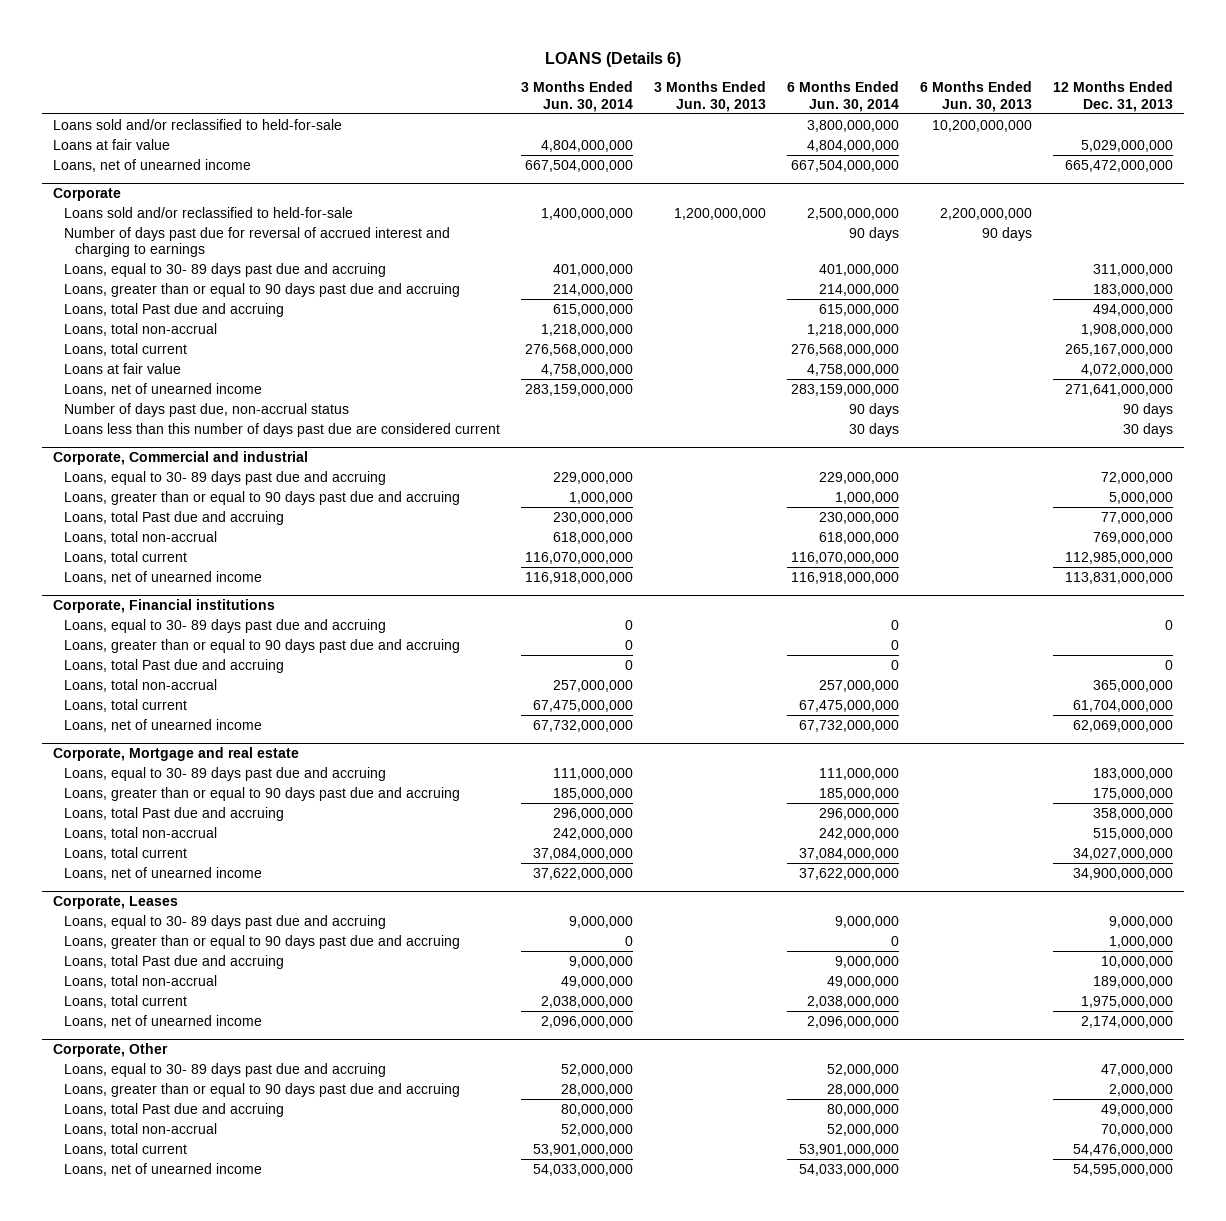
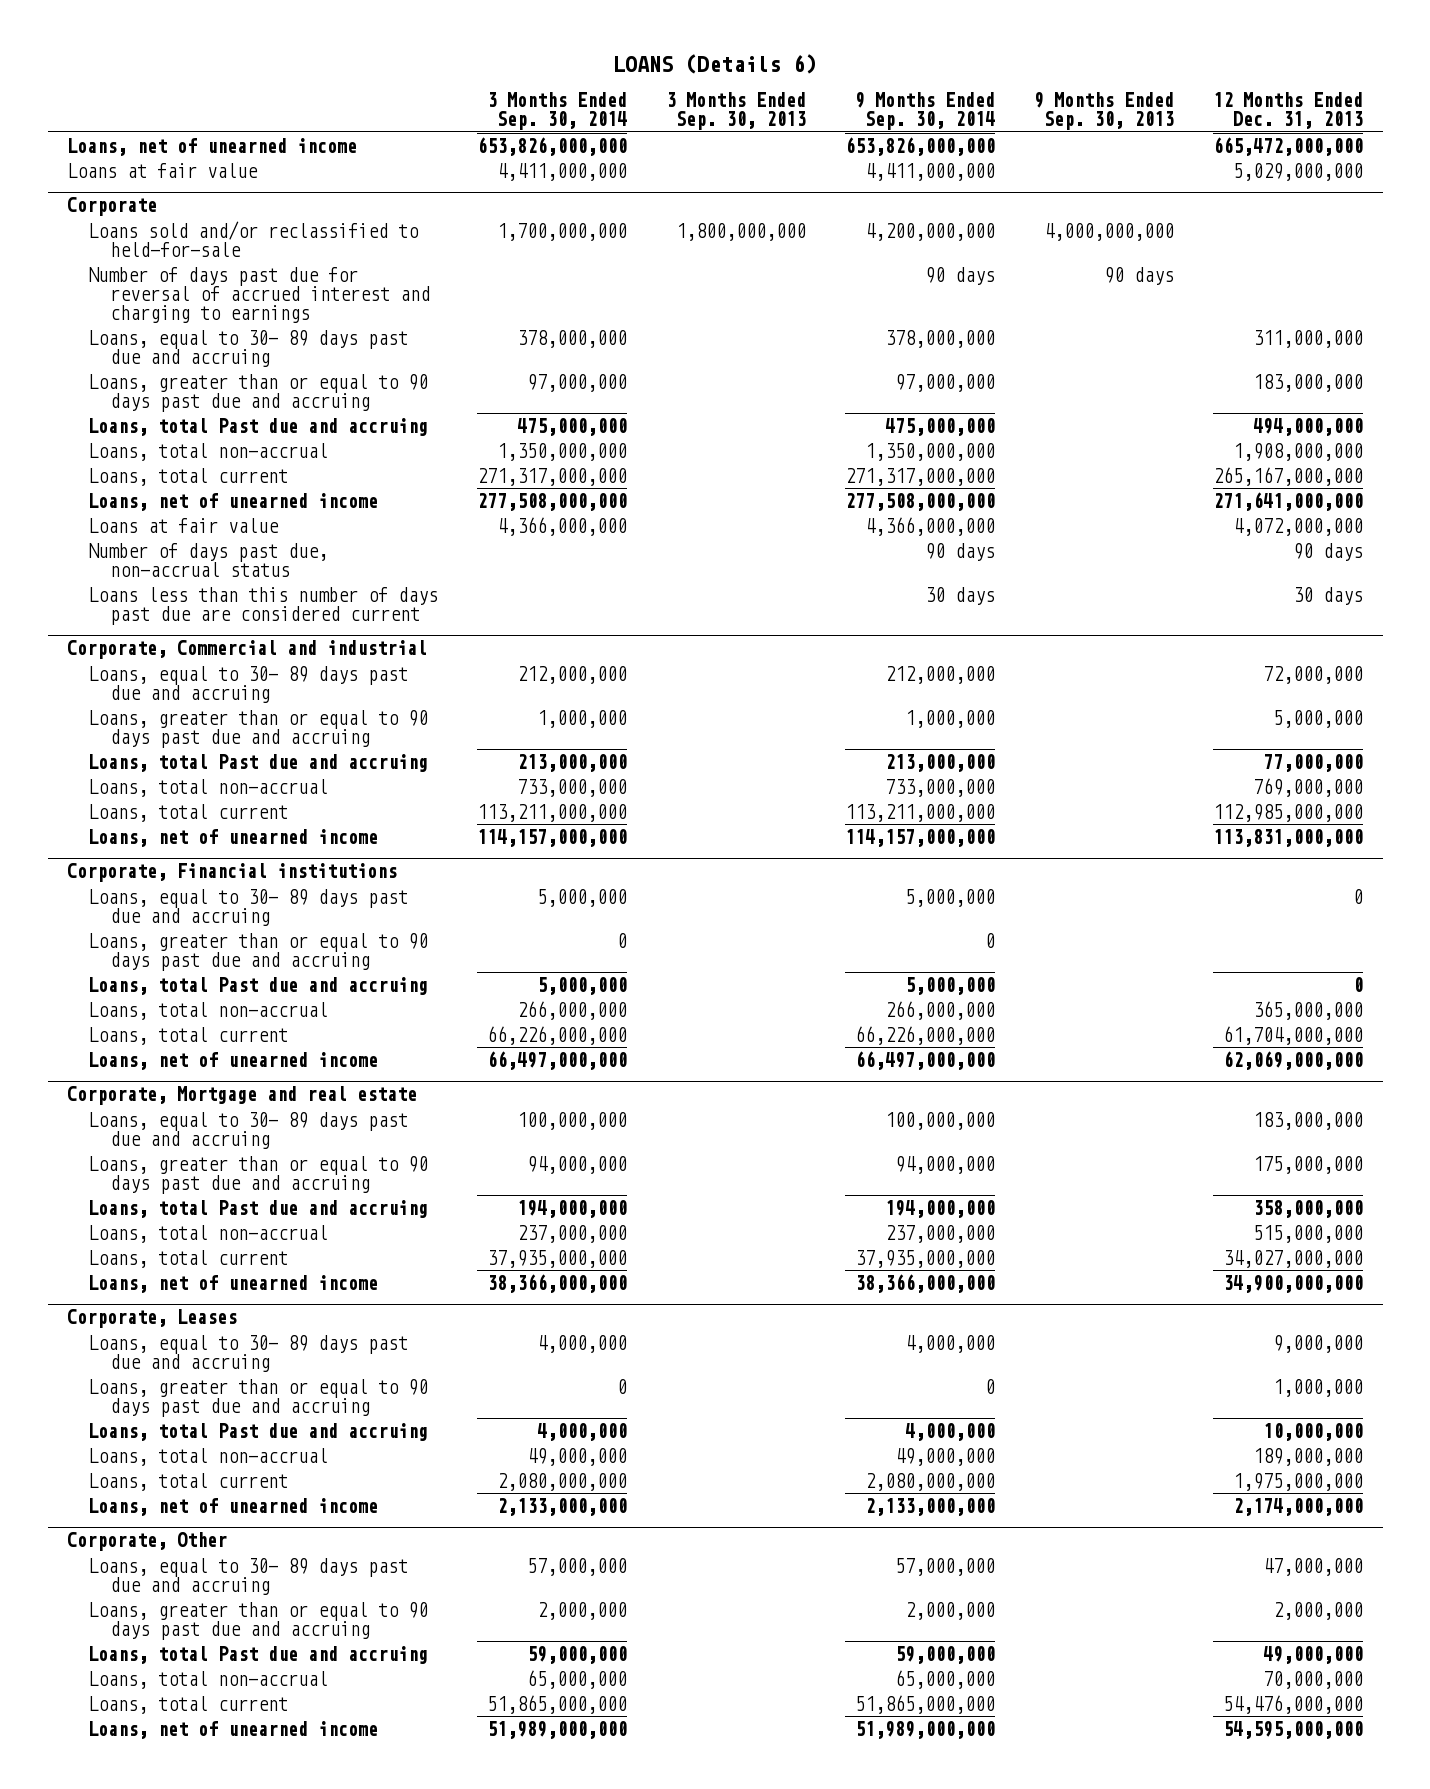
[521,81,634,112] 3 Months Ended Jun. 30, 2014 -> none
[654,81,767,112] 3 Months Ended Jun. 30, 2013 -> none
[787,81,900,112] 6 Months Ended Jun. 30, 2014 -> none
[920,81,1033,112] 6 Months Ended Jun. 30, 2013 -> none
none -> [487,92,628,131] 3 Months Ended Sep. 30, 2014
none -> [666,92,807,131] 3 Months Ended Sep. 30, 2013
none -> [855,92,996,131] 9 Months Ended Sep. 30, 2014
none -> [1034,92,1175,131] 9 Months Ended Sep. 30, 2013
[52,118,342,130] Loans sold and/or reclassified to held-for-sale -> none
[52,138,170,150] Loans at fair value -> [67,162,259,178] Loans at fair value
[64,362,182,374] Loans at fair value -> [88,517,280,533] Loans at fair value

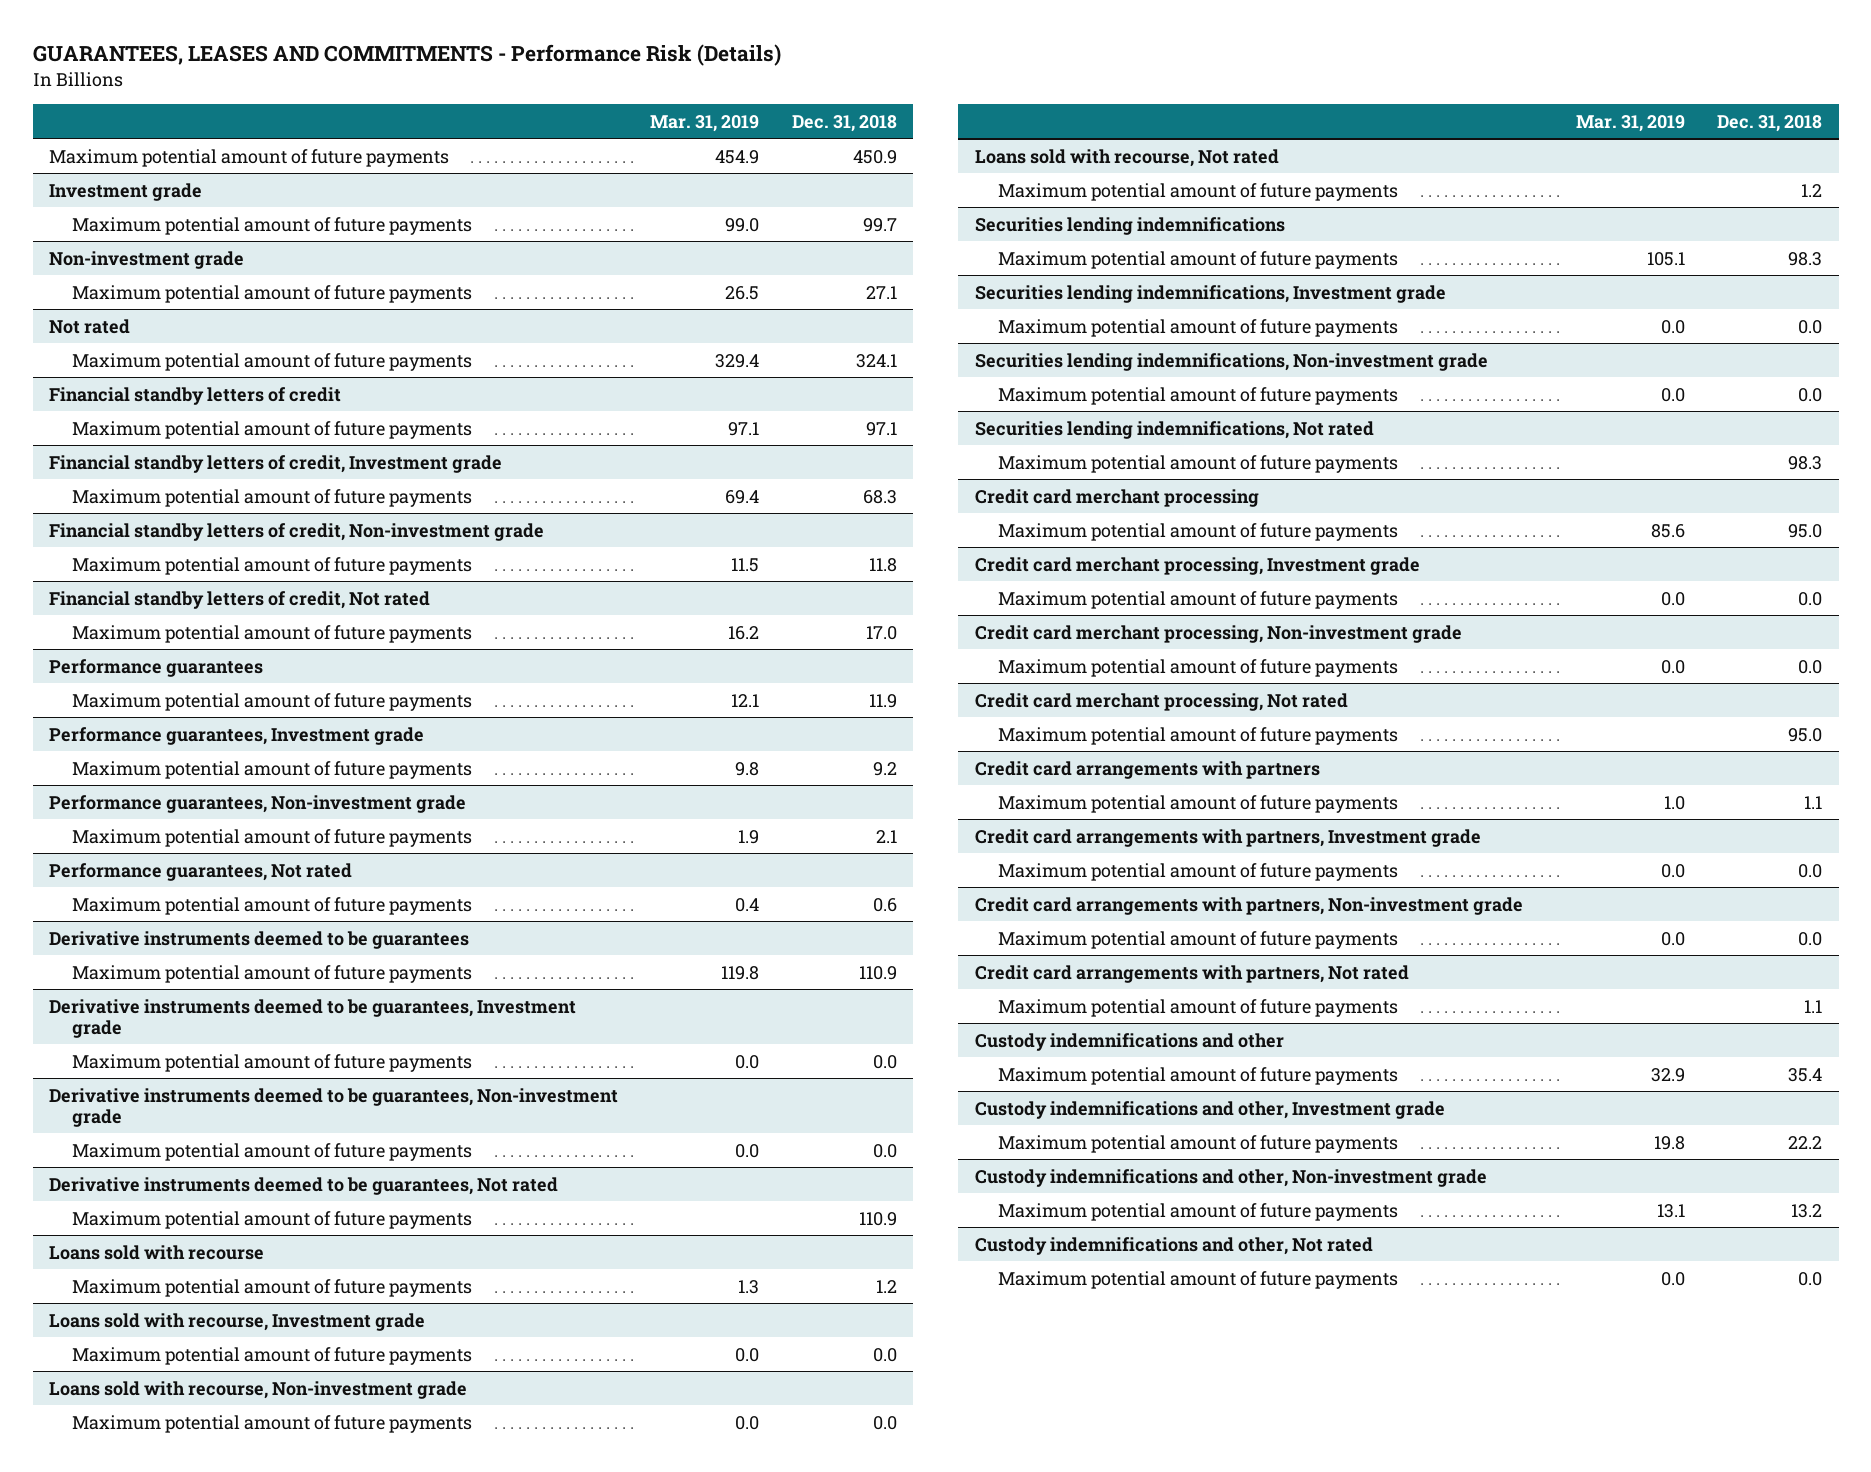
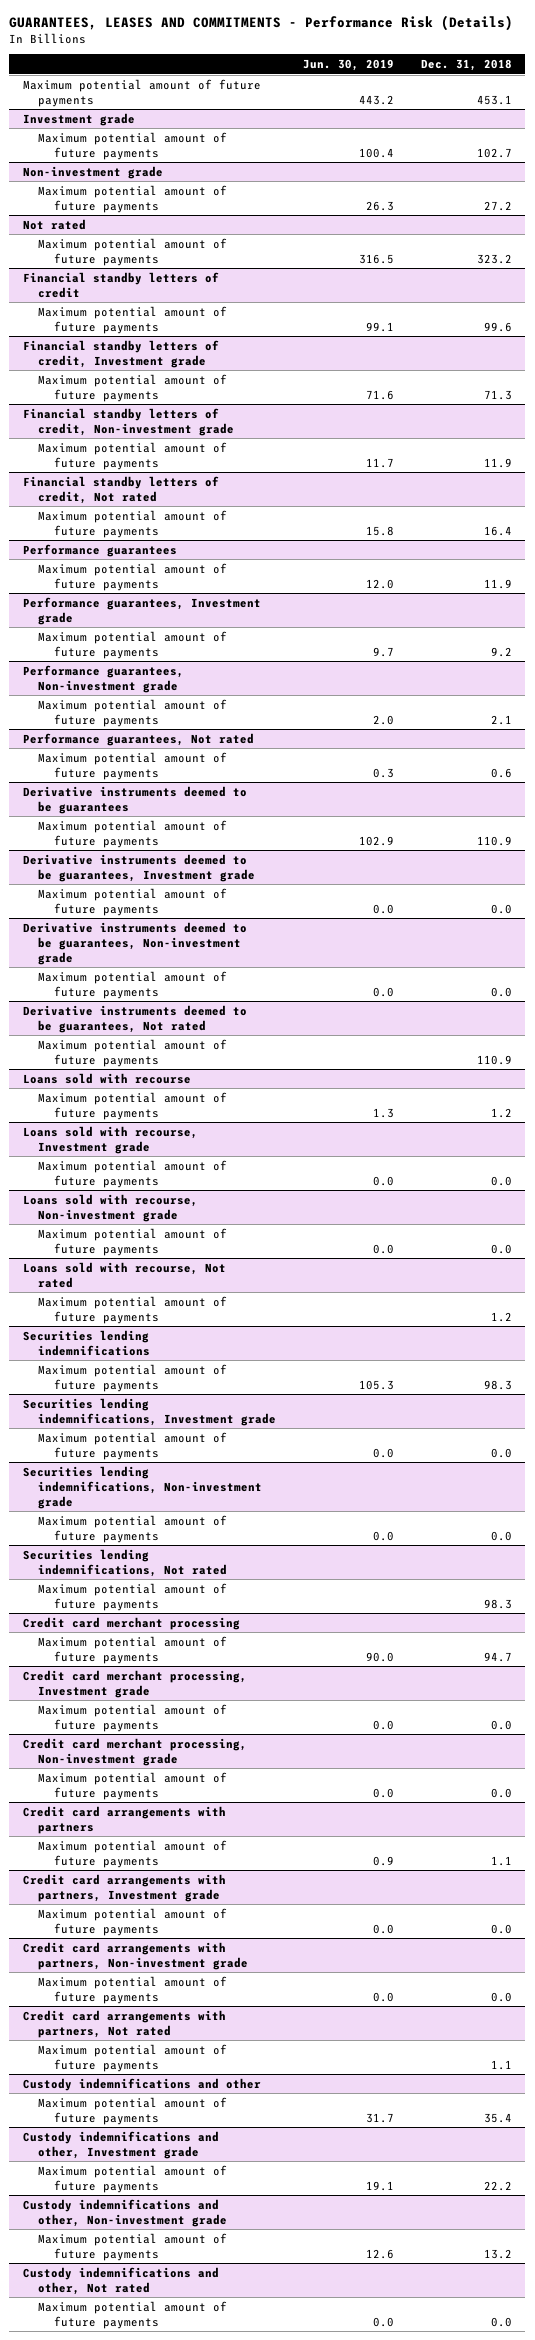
[650,114,760,132] Mar. 31, 2019 -> none
none -> [303,59,395,72] Jun. 30, 2019
[852,149,897,164] 450.9 -> [476,94,512,105] 453.1
[862,217,897,232] 99.7 -> [476,147,512,158] 102.7
[865,285,897,299] 27.1 -> [483,200,512,211] 27.2
[855,353,897,368] 324.1 -> [476,253,512,264] 323.2
[865,421,897,436] 97.1 -> [483,321,512,332] 99.6
[862,489,897,504] 68.3 -> [483,389,512,400] 71.3
[868,557,897,572] 11.8 -> [483,457,512,468] 11.9
[865,625,897,640] 17.0 -> [483,525,512,536] 16.4
[1788,523,1823,538] 95.0 -> [483,1651,512,1662] 94.7
[974,692,1348,711] Credit card merchant processing, Not rated -> none
[997,726,1398,745] Maximum potential amount of future payments -> none

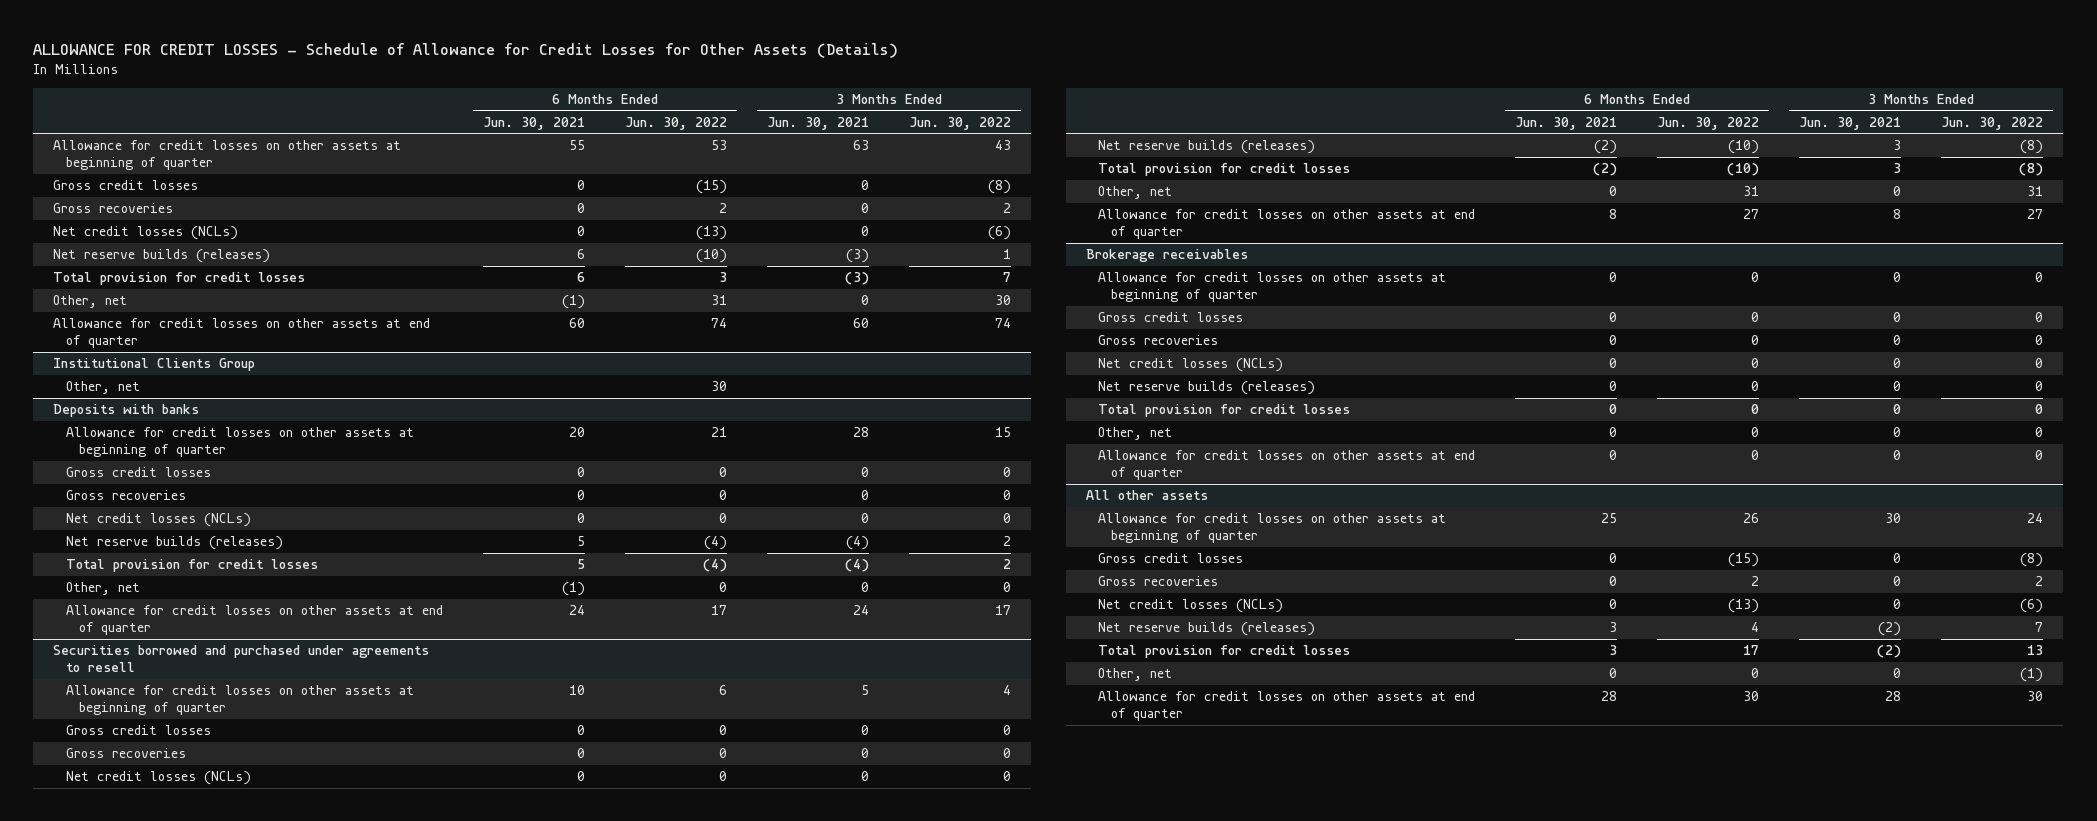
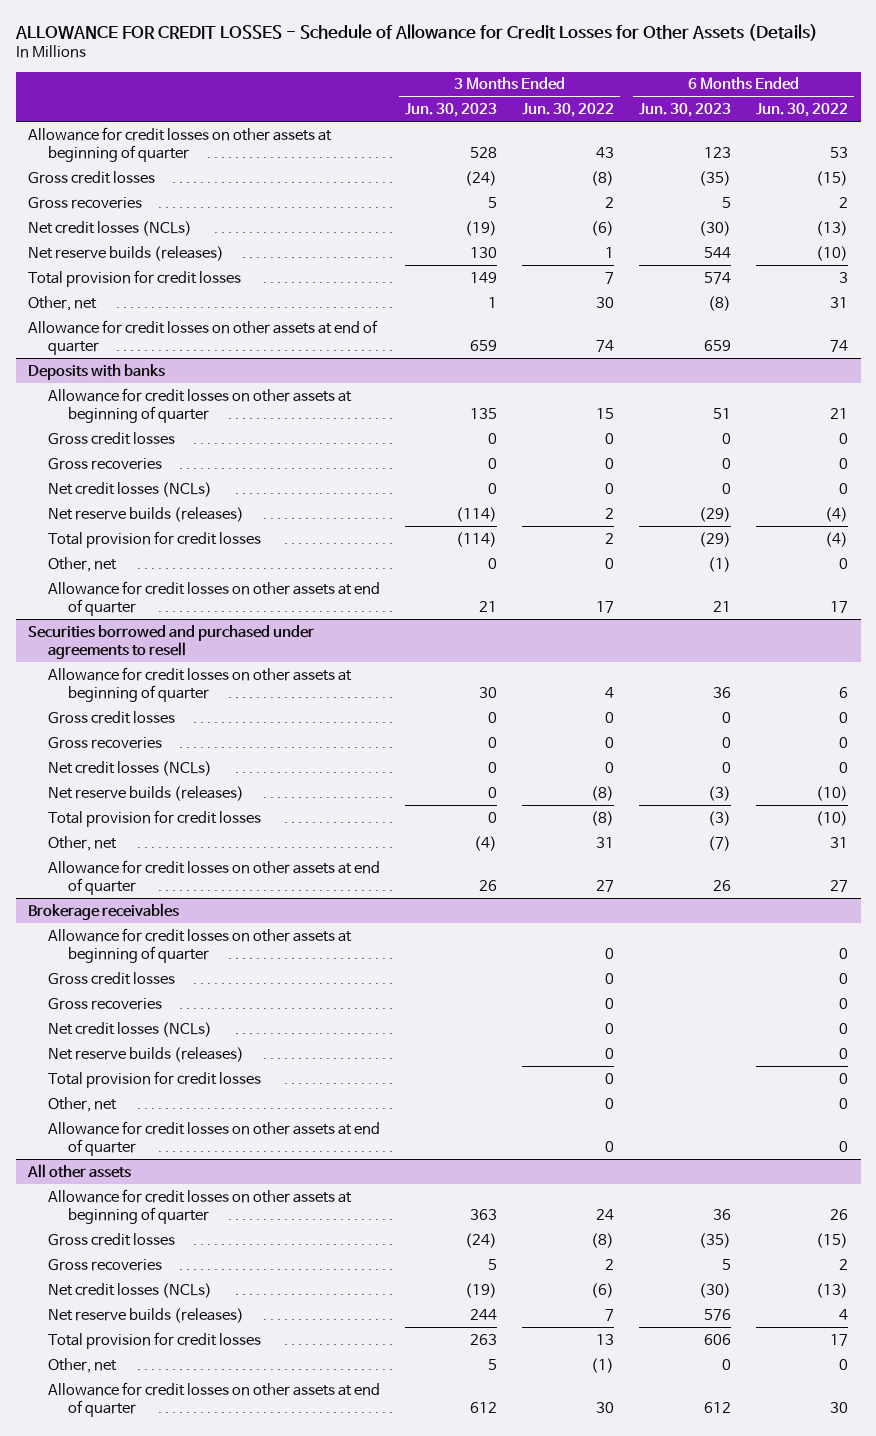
[482,116,585,130] Jun. 30, 2021 -> none
[766,116,869,130] Jun. 30, 2021 -> none
none -> [405,103,498,118] Jun. 30, 2023
none -> [639,103,732,118] Jun. 30, 2023
[53,358,256,372] Institutional Clients Group -> none
[65,381,140,395] Other, net -> none

